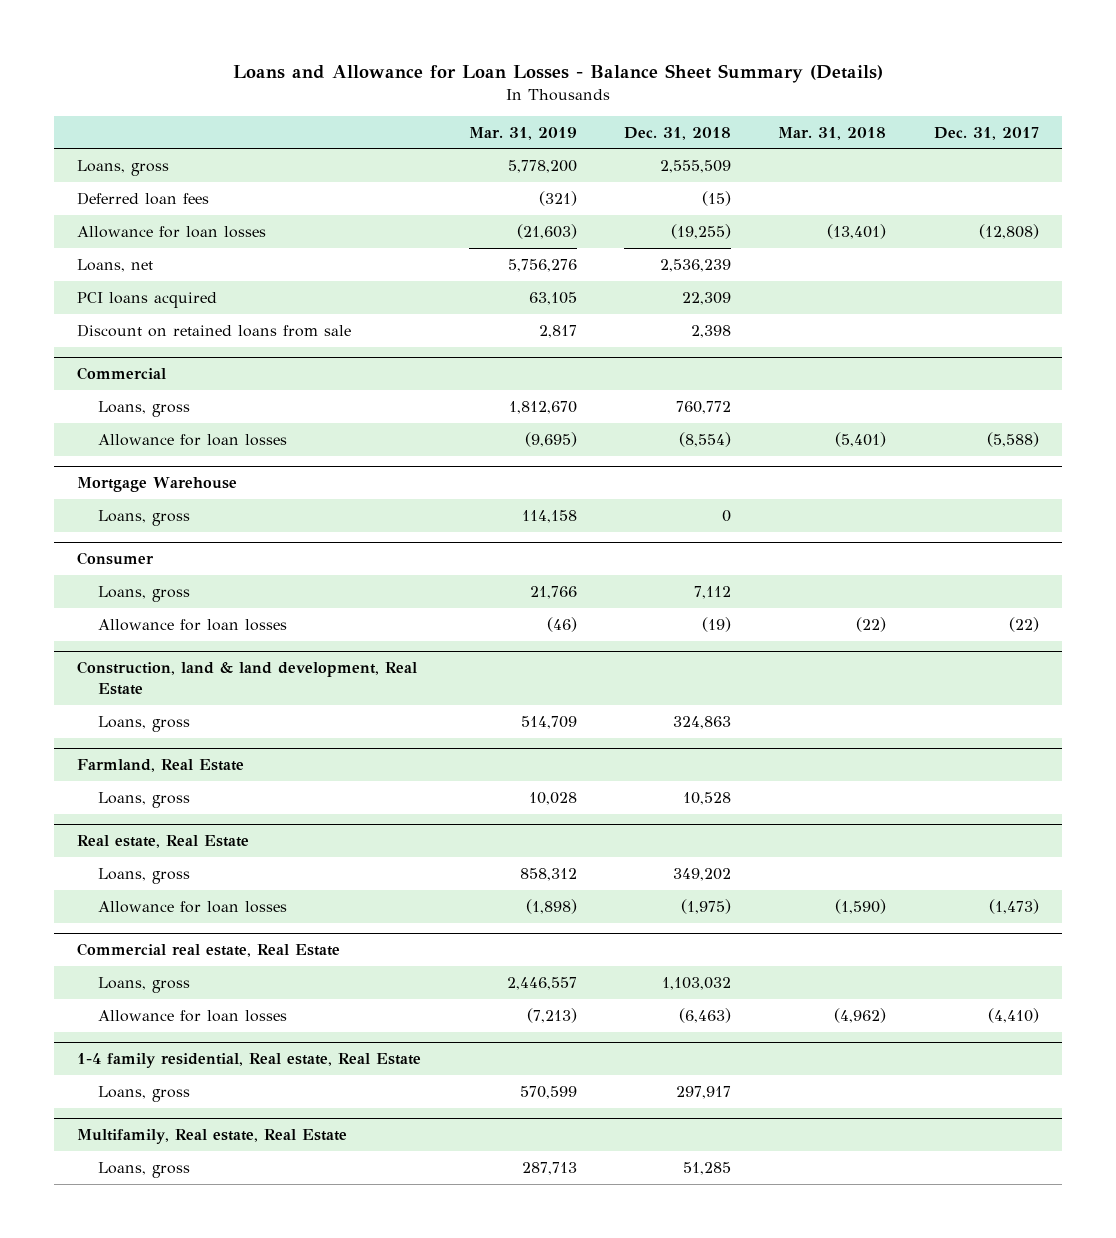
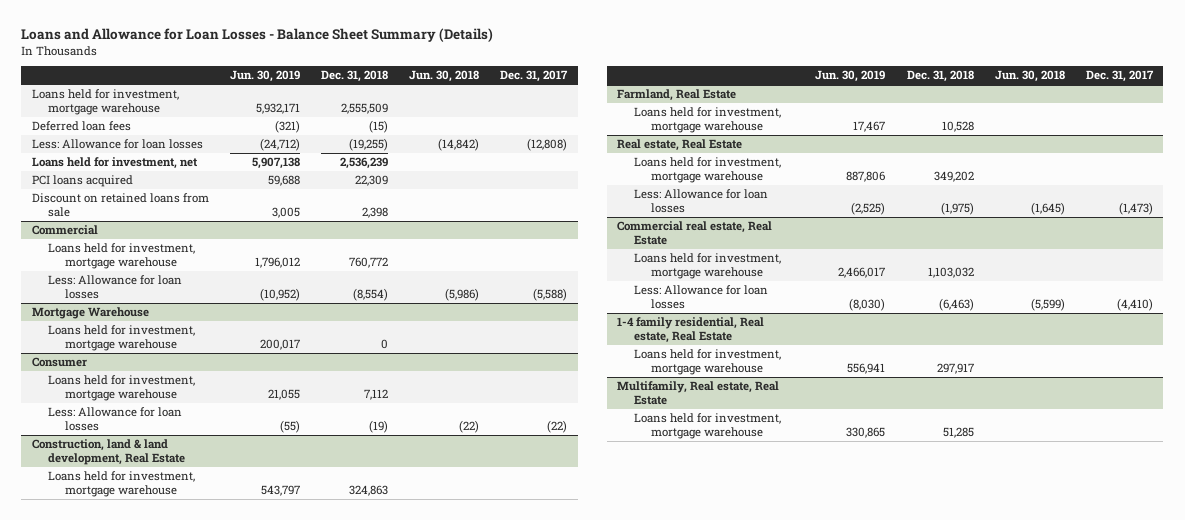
[468,126,577,140] Mar. 31, 2019 -> none
[778,126,887,140] Mar. 31, 2018 -> none
none -> [229,70,300,83] Jun. 30, 2019
none -> [409,70,480,83] Jun. 30, 2018
[77,159,170,176] Loans, gross -> [31,89,179,115] Loans held for investment, mortgage warehouse
[77,225,267,238] Allowance for loan losses -> [31,139,203,150] Less: Allowance for loan losses
[77,258,154,272] Loans, net -> [31,157,198,170] Loans held for investment, net
[98,400,191,417] Loans, gross -> [48,243,196,269] Loans held for investment, mortgage warehouse
[98,433,288,446] Allowance for loan losses -> [48,275,183,299] Less: Allowance for loan losses
[98,509,191,526] Loans, gross -> [48,325,196,351] Loans held for investment, mortgage warehouse
[98,585,191,602] Loans, gross -> [48,375,196,401] Loans held for investment, mortgage warehouse
[98,618,288,631] Allowance for loan losses -> [48,407,183,431] Less: Allowance for loan losses
[98,715,191,732] Loans, gross -> [48,471,196,497] Loans held for investment, mortgage warehouse
[98,791,191,808] Loans, gross -> [633,107,781,133] Loans held for investment, mortgage warehouse
[98,867,191,884] Loans, gross -> [633,157,781,183] Loans held for investment, mortgage warehouse
[98,900,288,913] Allowance for loan losses -> [633,189,768,213] Less: Allowance for loan losses
[98,976,191,993] Loans, gross -> [633,253,781,279] Loans held for investment, mortgage warehouse
[98,1009,288,1022] Allowance for loan losses -> [633,285,768,309] Less: Allowance for loan losses
[98,1085,191,1102] Loans, gross -> [633,349,781,375] Loans held for investment, mortgage warehouse
[98,1161,191,1178] Loans, gross -> [633,413,781,439] Loans held for investment, mortgage warehouse

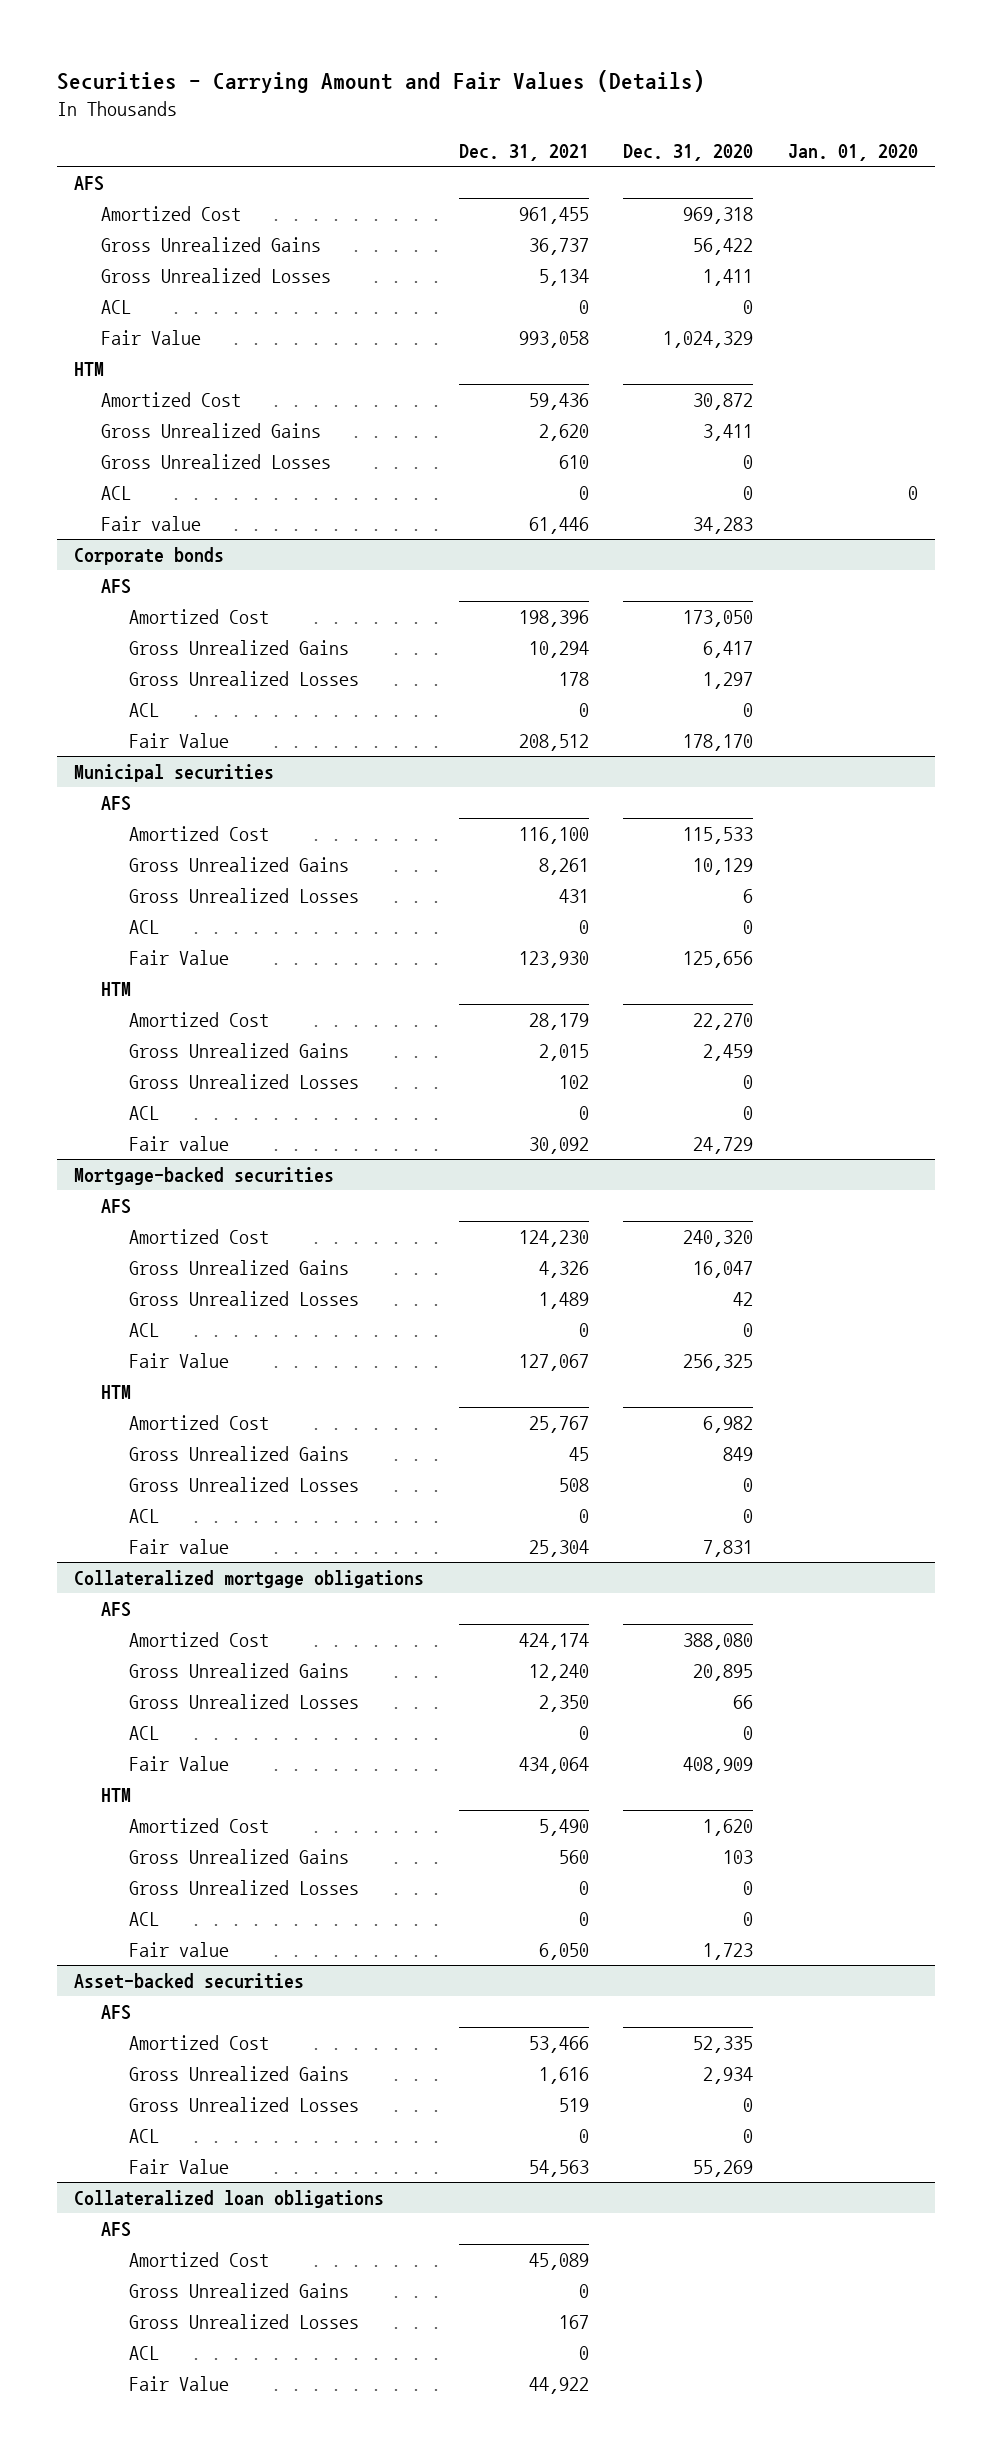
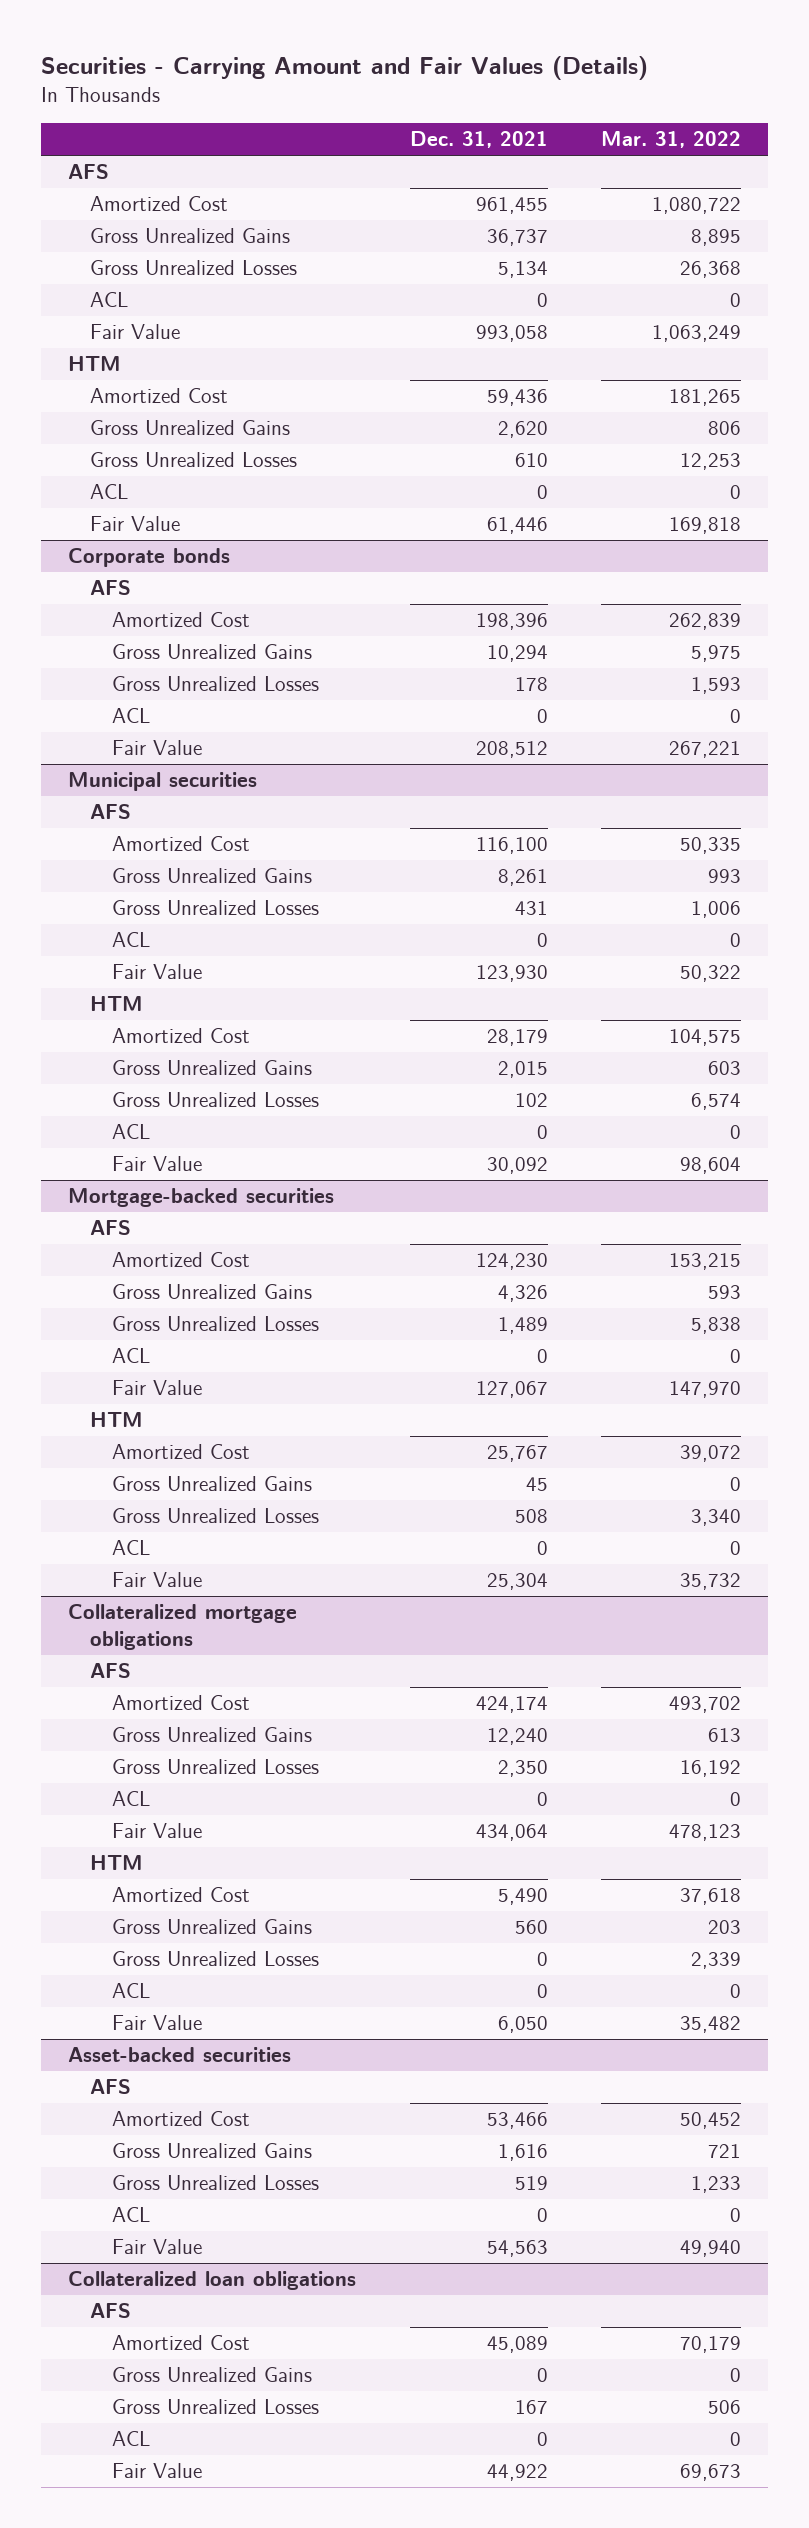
[623,144,754,162] Dec. 31, 2020 -> none
[788,144,919,162] Jan. 01, 2020 -> none
none -> [601,131,742,149] Mar. 31, 2022
[101,516,202,532] Fair value -> [90,516,181,532] Fair Value
[128,1136,229,1152] Fair value -> [112,1156,203,1172] Fair Value
[128,1539,229,1555] Fair value -> [112,1572,203,1588] Fair Value
[128,1942,229,1958] Fair value -> [112,2015,203,2031] Fair Value

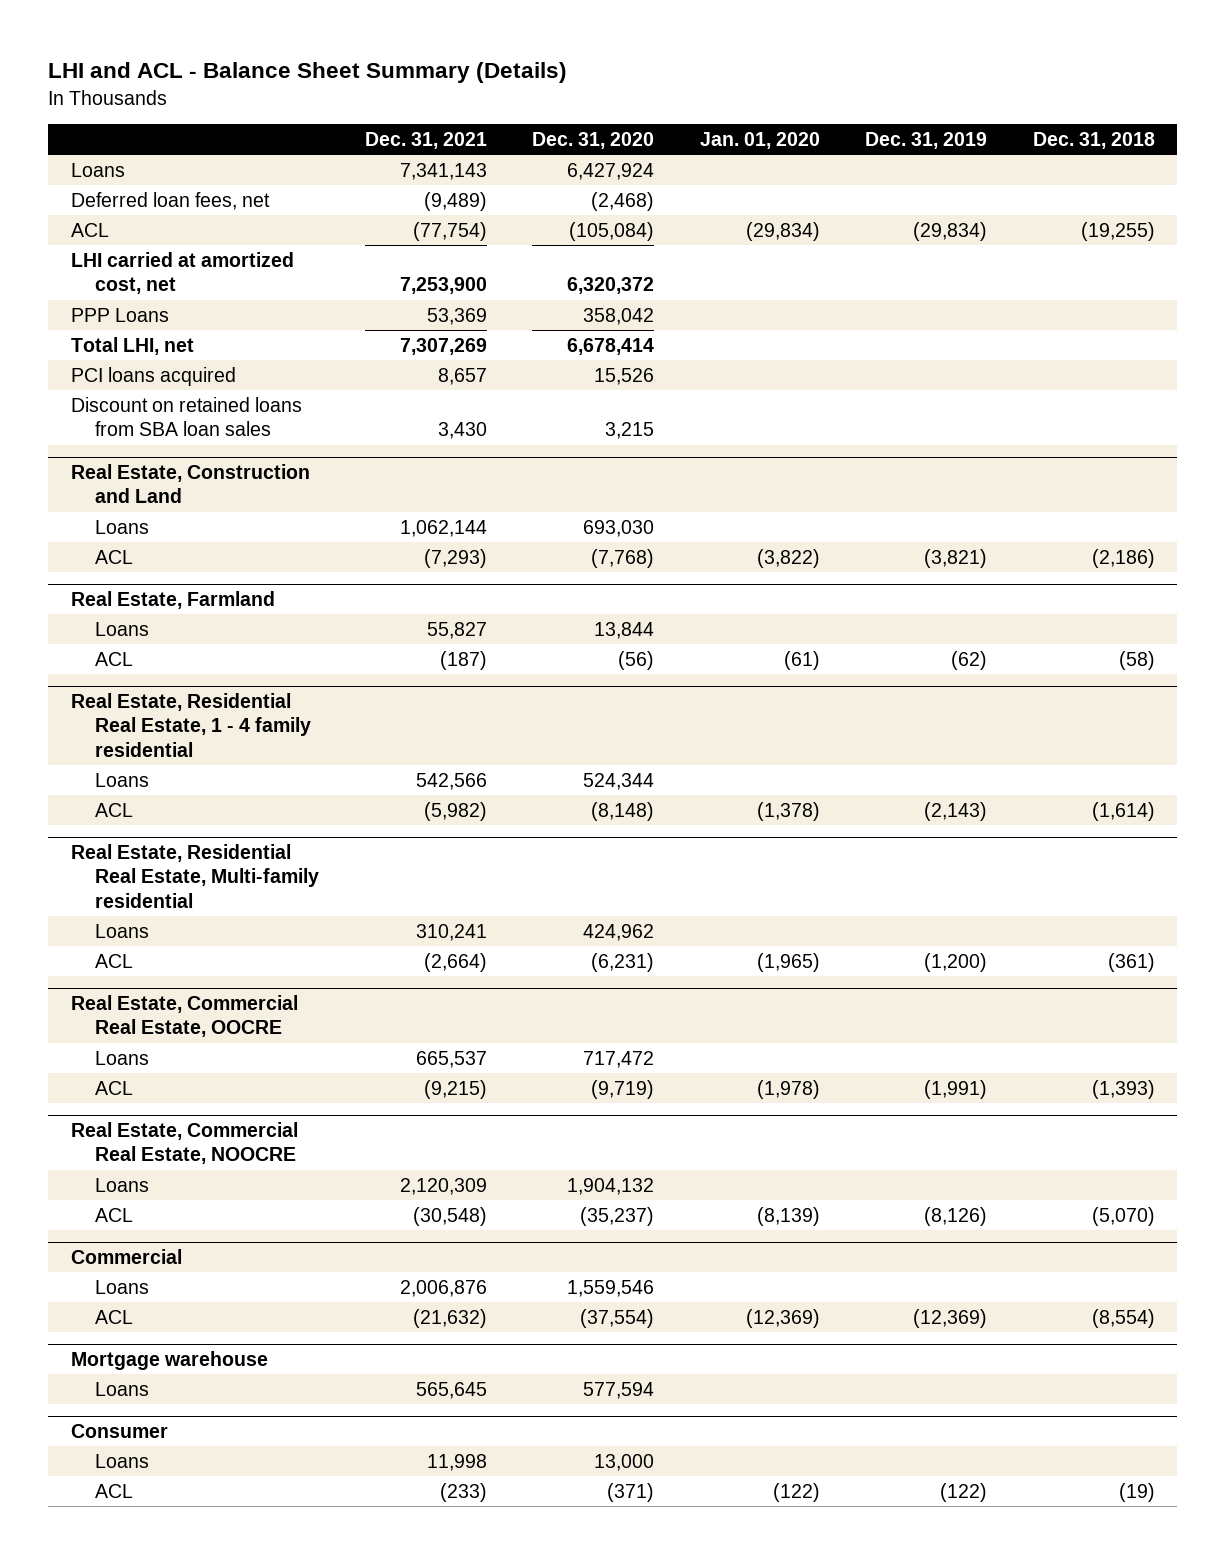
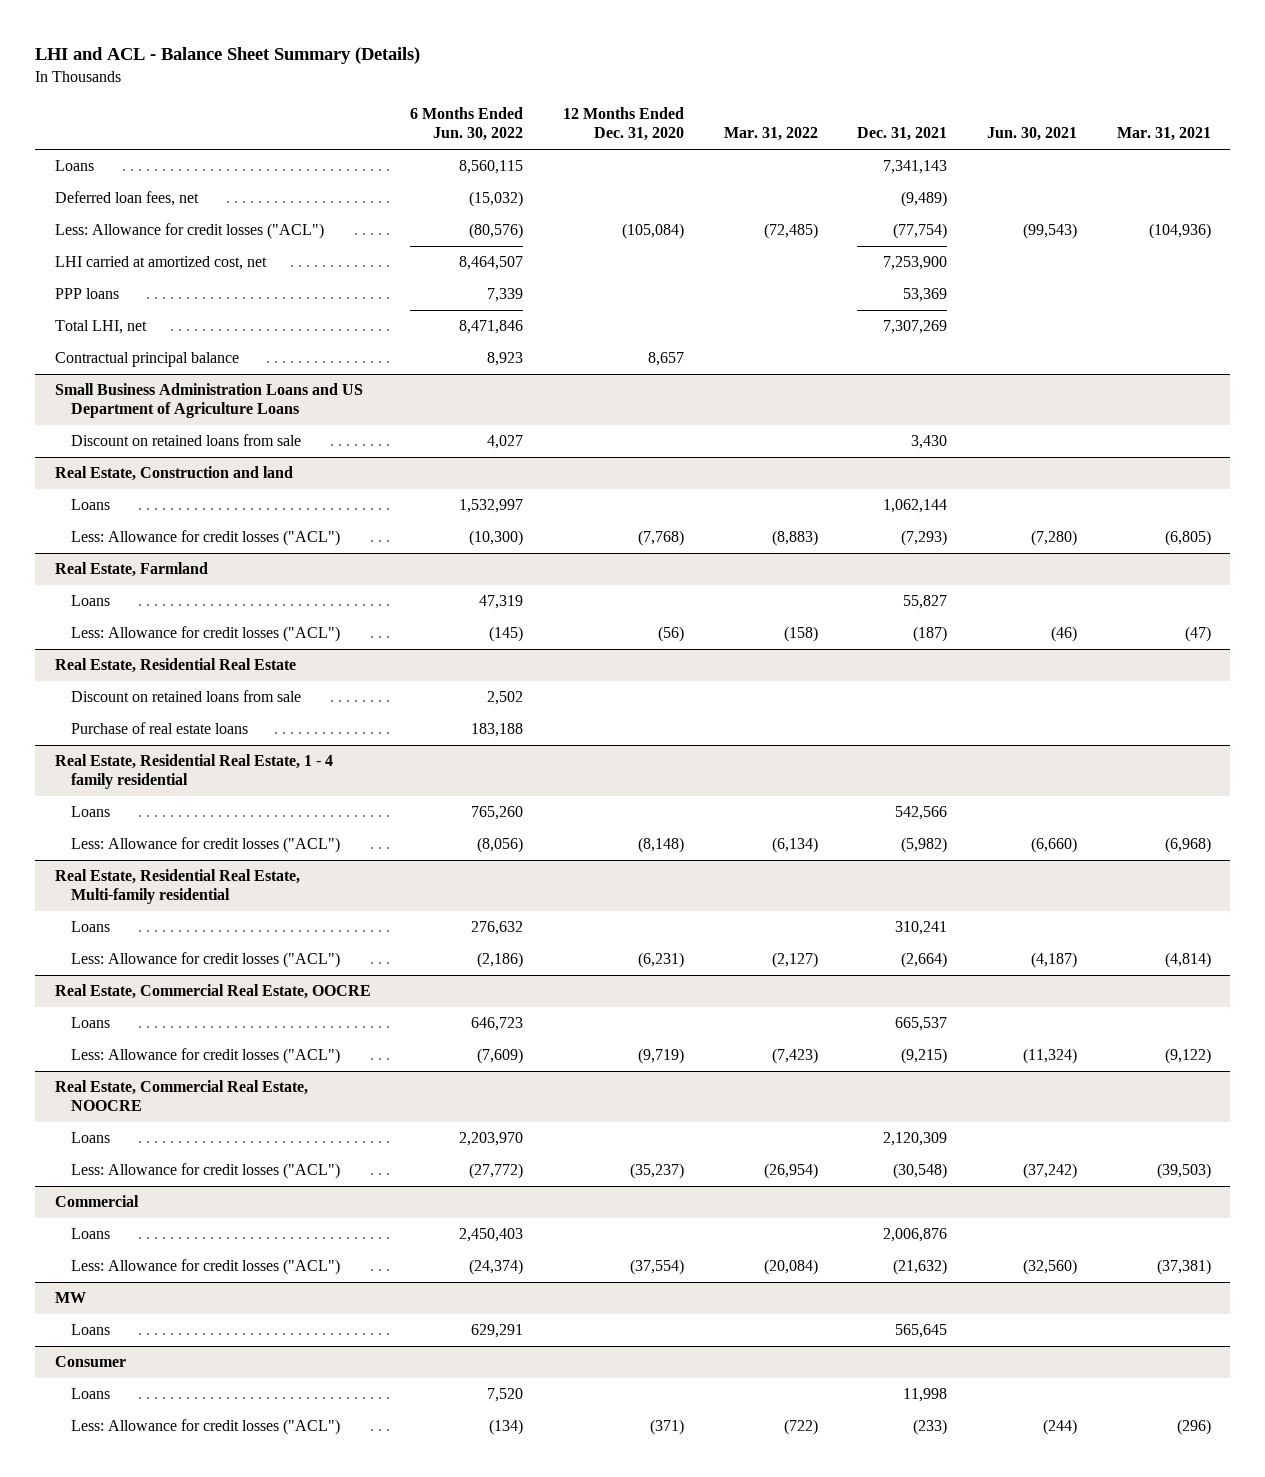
[532,131,655,149] Dec. 31, 2020 -> none
[699,131,820,149] Jan. 01, 2020 -> none
[865,131,988,149] Dec. 31, 2019 -> none
[1032,131,1155,149] Dec. 31, 2018 -> none
none -> [410,107,524,142] 6 Months Ended Jun. 30, 2022
none -> [562,107,684,142] 12 Months Ended Dec. 31, 2020
none -> [723,127,818,142] Mar. 31, 2022
none -> [986,127,1077,142] Jun. 30, 2021
none -> [1116,127,1211,142] Mar. 31, 2021
[70,222,109,237] ACL -> [54,223,324,240] Less: Allowance for credit losses ("ACL")
[70,307,169,322] PPP Loans -> [54,288,119,300] PPP loans
[70,366,236,386] PCI loans acquired -> none
none -> [54,352,239,368] Contractual principal balance
none -> [54,383,363,419] Small Business Administration Loans and US Department of Agriculture Loans
[70,396,302,437] Discount on retained loans from SBA loan sales -> [71,434,302,447] Discount on retained loans from sale
[70,463,310,504] Real Estate, Construction and Land -> [54,466,293,482] Real Estate, Construction and land
[95,549,134,564] ACL -> [71,530,341,547] Less: Allowance for credit losses ("ACL")
[95,651,134,666] ACL -> [71,626,341,643] Less: Allowance for credit losses ("ACL")
none -> [54,658,296,674] Real Estate, Residential Real Estate
none -> [71,690,302,703] Discount on retained loans from sale
none -> [71,722,249,735] Purchase of real estate loans
[95,802,134,817] ACL -> [71,837,341,854] Less: Allowance for credit losses ("ACL")
[95,953,134,968] ACL -> [71,952,341,969] Less: Allowance for credit losses ("ACL")
[95,1080,134,1095] ACL -> [71,1048,341,1065] Less: Allowance for credit losses ("ACL")
[95,1207,134,1222] ACL -> [71,1163,341,1180] Less: Allowance for credit losses ("ACL")
[95,1309,134,1324] ACL -> [71,1259,341,1276] Less: Allowance for credit losses ("ACL")
[70,1350,268,1370] Mortgage warehouse -> [54,1292,86,1304] MW
[95,1483,134,1498] ACL -> [71,1419,341,1436] Less: Allowance for credit losses ("ACL")

